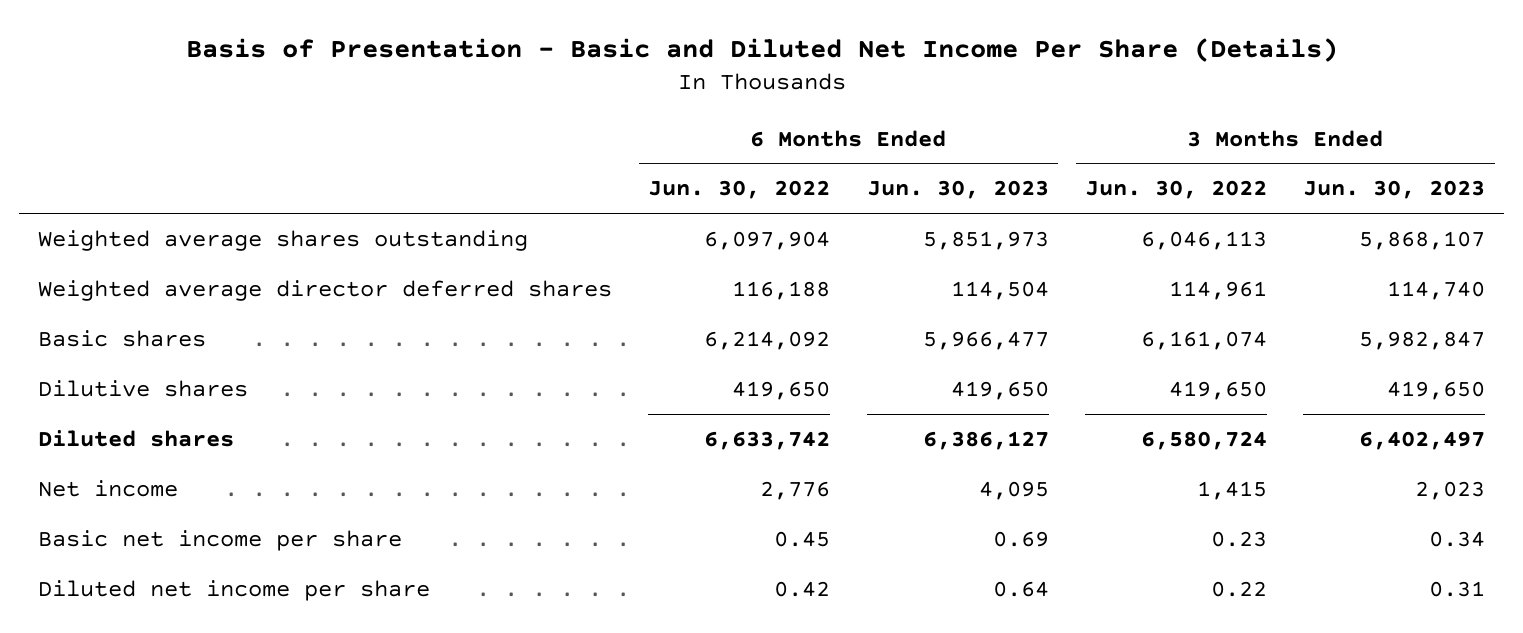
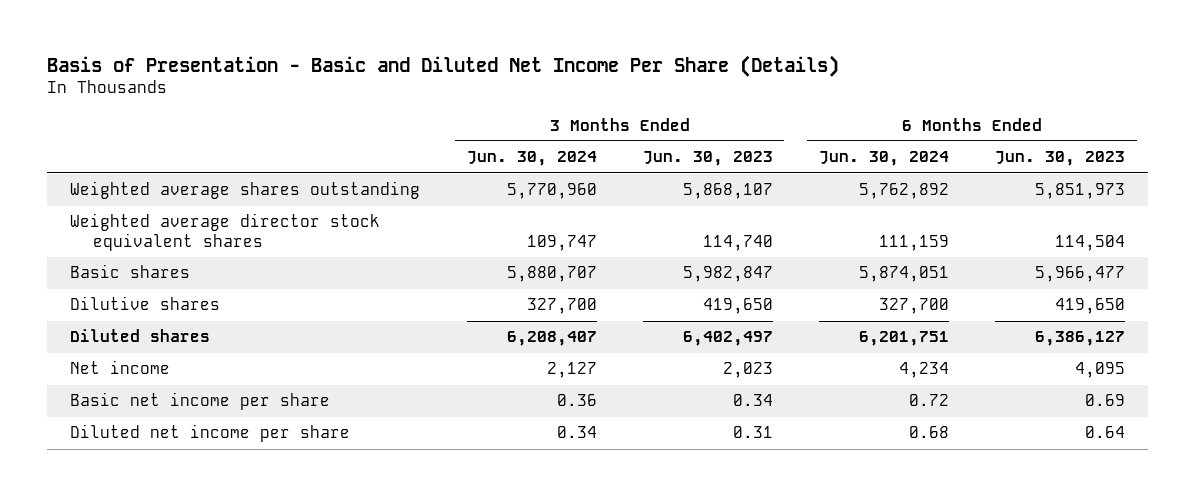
[648,180,831,200] Jun. 30, 2022 -> none
[1084,180,1267,200] Jun. 30, 2022 -> none
none -> [466,151,597,167] Jun. 30, 2024
none -> [818,151,949,167] Jun. 30, 2024
[37,280,612,302] Weighted average director deferred shares -> [70,213,381,251] Weighted average director stock equivalent shares

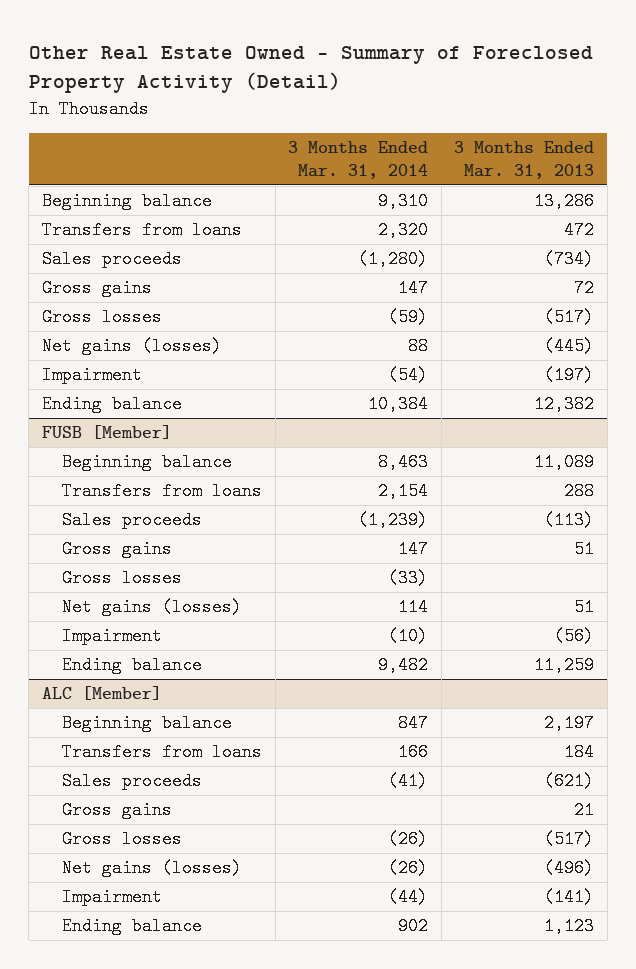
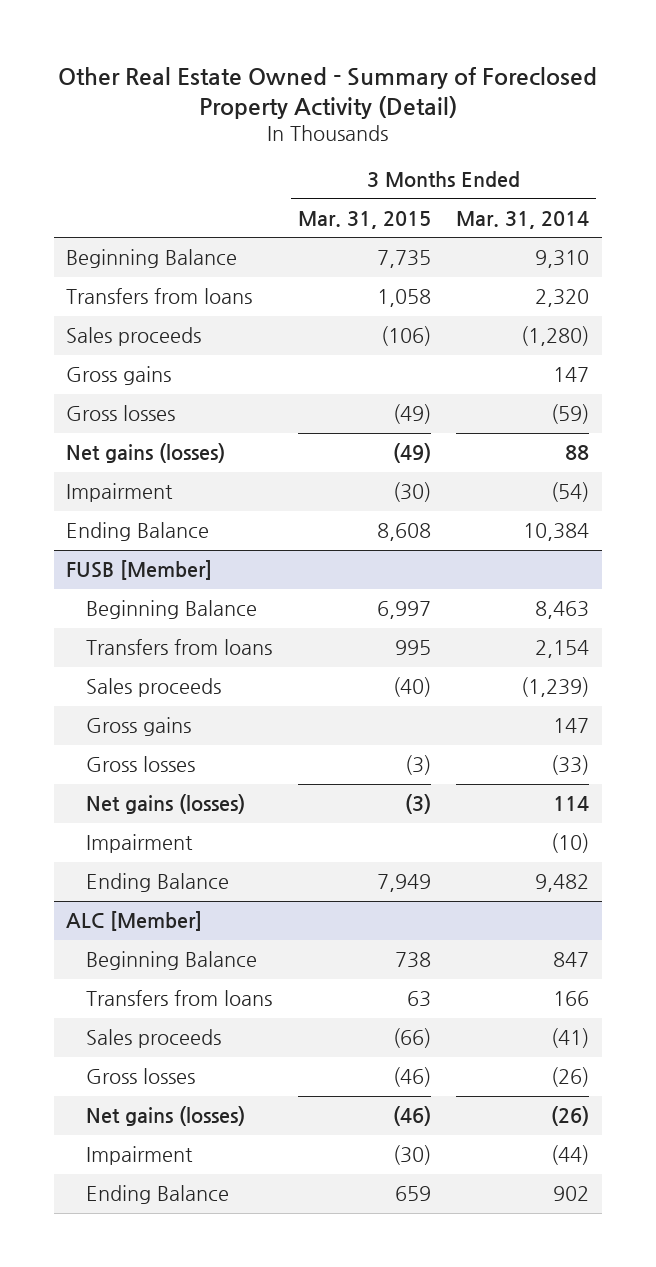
[454,141,595,180] 3 Months Ended Mar. 31, 2013 -> none
none -> [297,210,431,229] Mar. 31, 2015
[41,192,212,211] Beginning balance -> [66,249,238,269] Beginning Balance
[41,395,182,414] Ending balance -> [66,522,210,542] Ending Balance
[62,453,233,472] Beginning balance -> [86,600,258,620] Beginning Balance
[62,656,203,675] Ending balance -> [86,873,230,893] Ending Balance
[62,714,233,733] Beginning balance -> [86,951,258,971] Beginning Balance
[62,801,173,820] Gross gains -> none
[62,917,203,936] Ending balance -> [86,1185,230,1205] Ending Balance

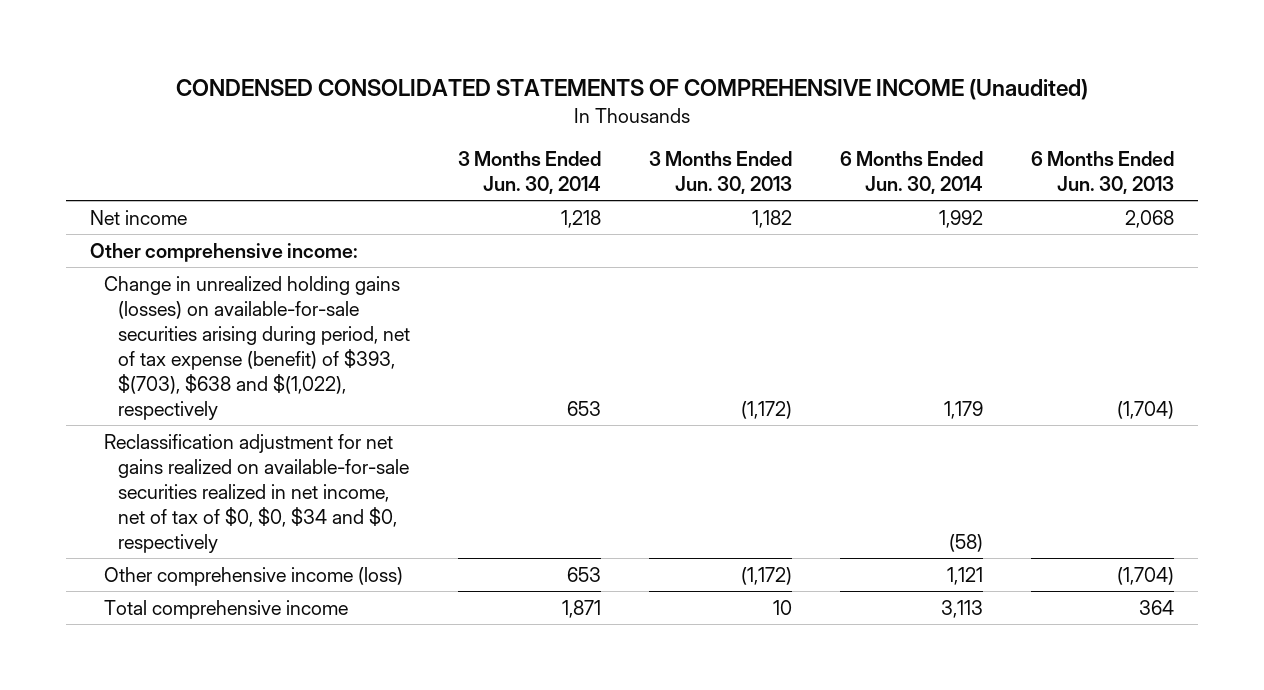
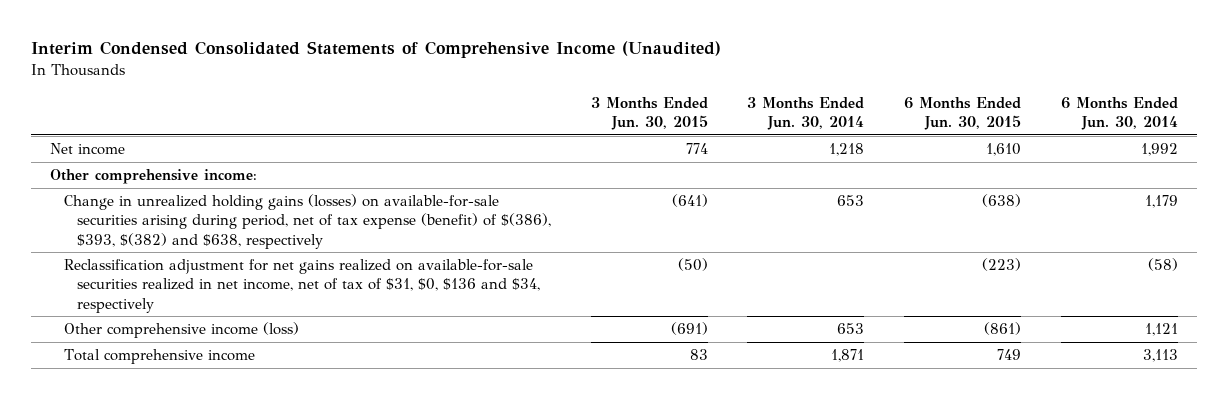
[176,79,1089,101] CONDENSED CONSOLIDATED STATEMENTS OF COMPREHENSIVE INCOME (Unaudited) -> [30,41,721,59] Interim Condensed Consolidated Statements of Comprehensive Income (Unaudited)
[649,150,793,194] 3 Months Ended Jun. 30, 2013 -> none
[1031,150,1175,194] 6 Months Ended Jun. 30, 2013 -> none
none -> [590,97,708,131] 3 Months Ended Jun. 30, 2015
none -> [904,97,1022,131] 6 Months Ended Jun. 30, 2015
[103,275,410,421] Change in unrealized holding gains (losses) on available-for-sale securities arising during period, net of tax expense (benefit) of $393, $(703), $638 and $(1,022), respectively -> [63,194,552,249] Change in unrealized holding gains (losses) on available-for-sale securities arising during period, net of tax expense (benefit) of $(386), $393, $(382) and $638, respectively
[103,433,409,553] Reclassification adjustment for net gains realized on available-for-sale securities realized in net income, net of tax of $0, $0, $34 and $0, respectively -> [63,259,541,313] Reclassification adjustment for net gains realized on available-for-sale securities realized in net income, net of tax of $31, $0, $136 and $34, respectively

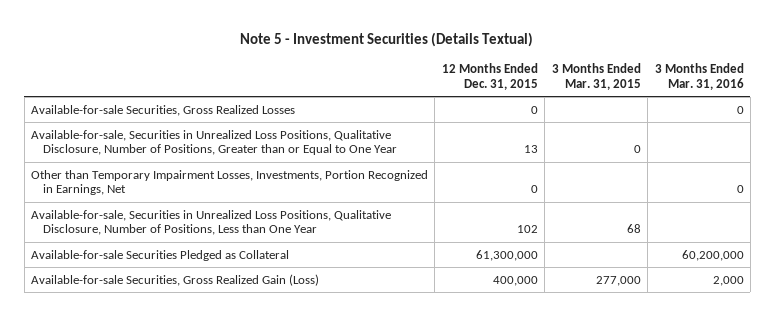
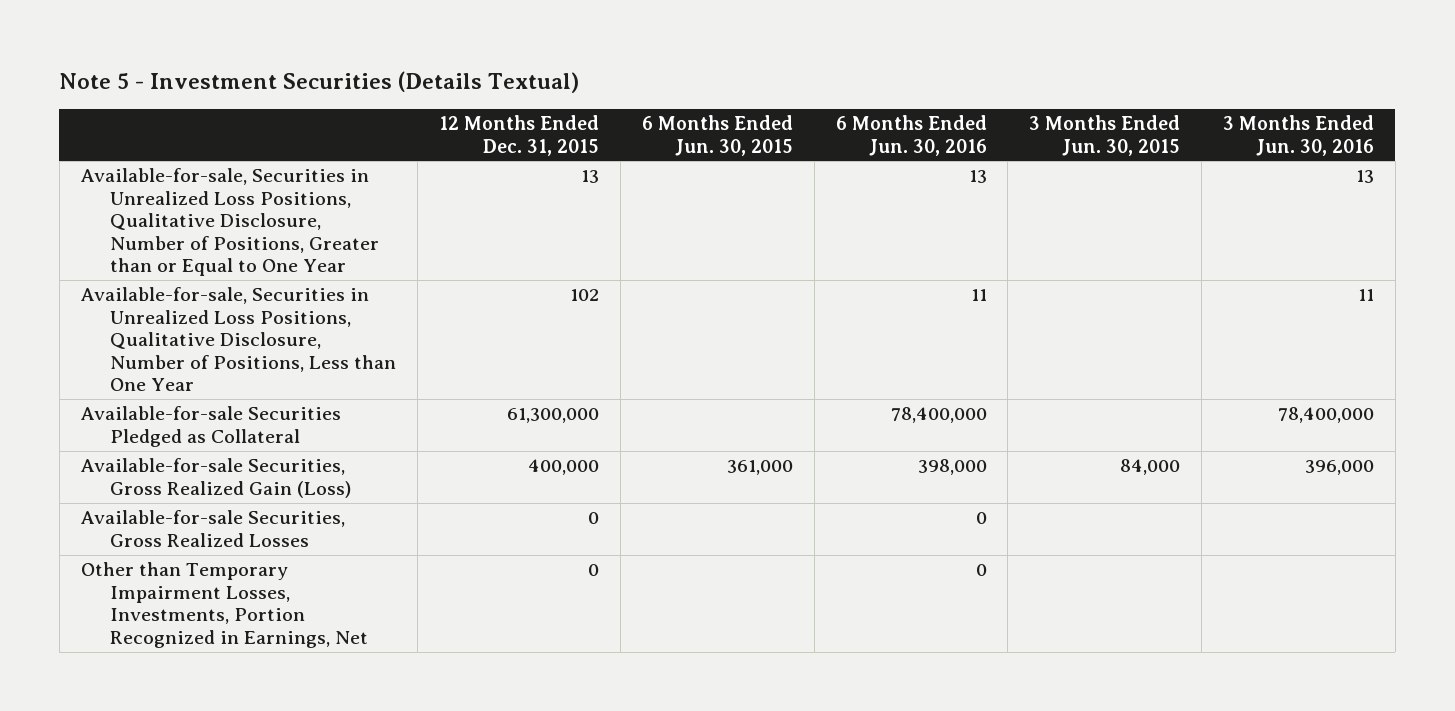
[551,62,641,90] 3 Months Ended Mar. 31, 2015 -> none
[654,62,744,90] 3 Months Ended Mar. 31, 2016 -> none
none -> [641,115,793,156] 6 Months Ended Jun. 30, 2015
none -> [835,115,987,156] 6 Months Ended Jun. 30, 2016
none -> [1029,115,1181,156] 3 Months Ended Jun. 30, 2015
none -> [1222,115,1374,156] 3 Months Ended Jun. 30, 2016
[31,104,296,116] Available-for-sale Securities, Gross Realized Losses -> [80,510,345,547] Available-for-sale Securities, Gross Realized Losses
[31,169,429,196] Other than Temporary Impairment Losses, Investments, Portion Recognized in Earnings, Net -> [80,562,369,648] Other than Temporary Impairment Losses, Investments, Portion Recognized in Earnings, Net

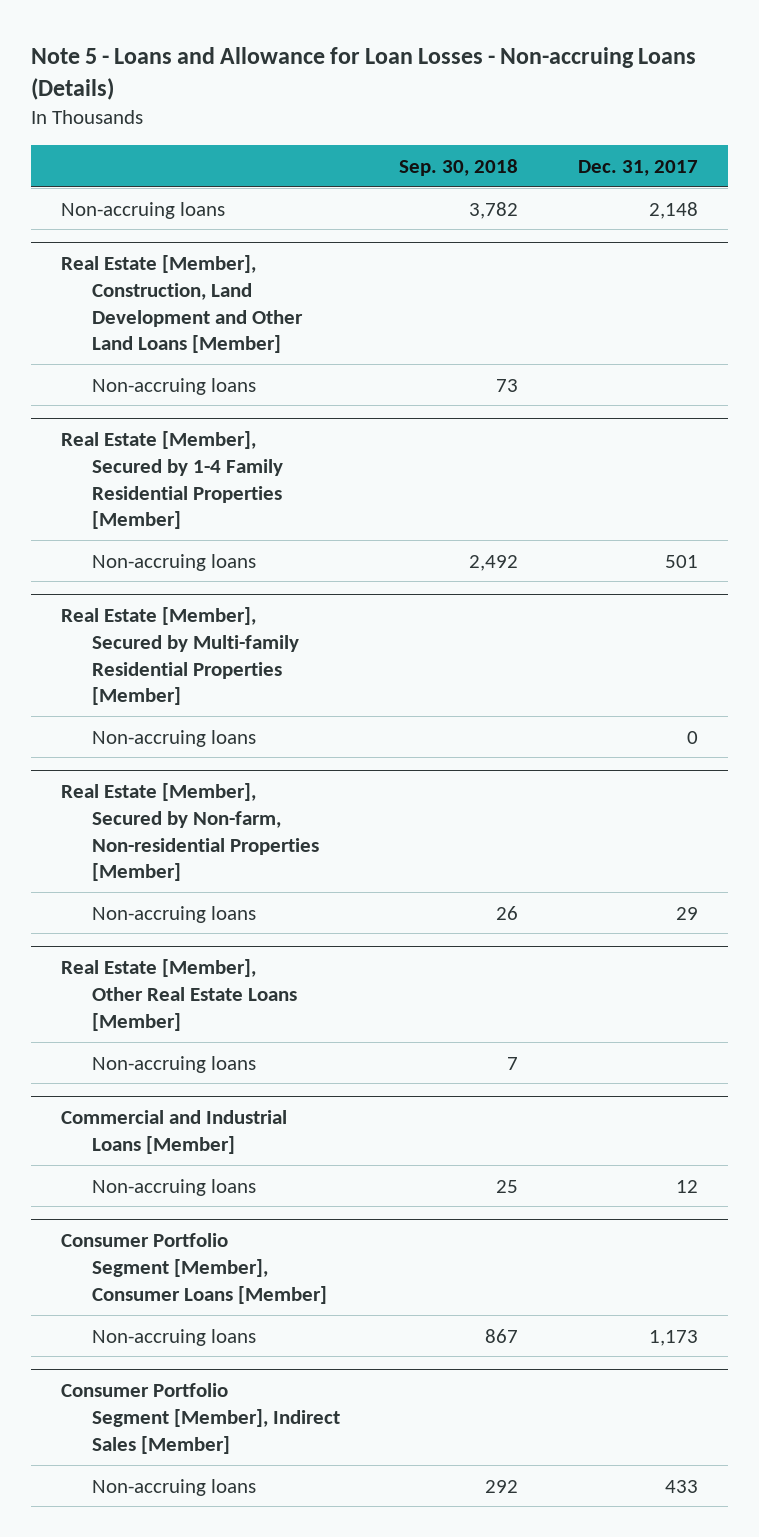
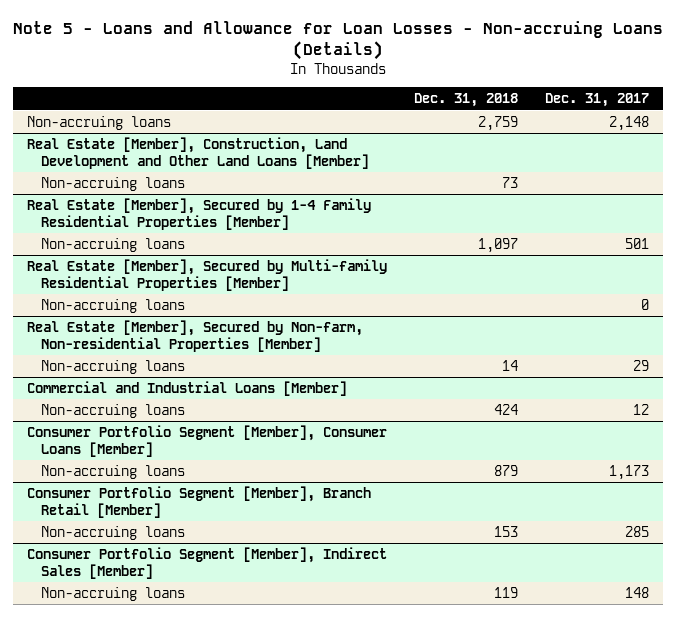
[399,158,519,176] Sep. 30, 2018 -> none
none -> [413,93,518,108] Dec. 31, 2018
[60,958,297,1031] Real Estate [Member], Other Real Estate Loans [Member] -> none
[91,1055,256,1073] Non-accruing loans -> none
none -> [26,485,371,518] Consumer Portfolio Segment [Member], Branch Retail [Member]
none -> [40,525,185,540] Non-accruing loans
[664,1479,698,1493] 433 -> [625,586,650,598] 148

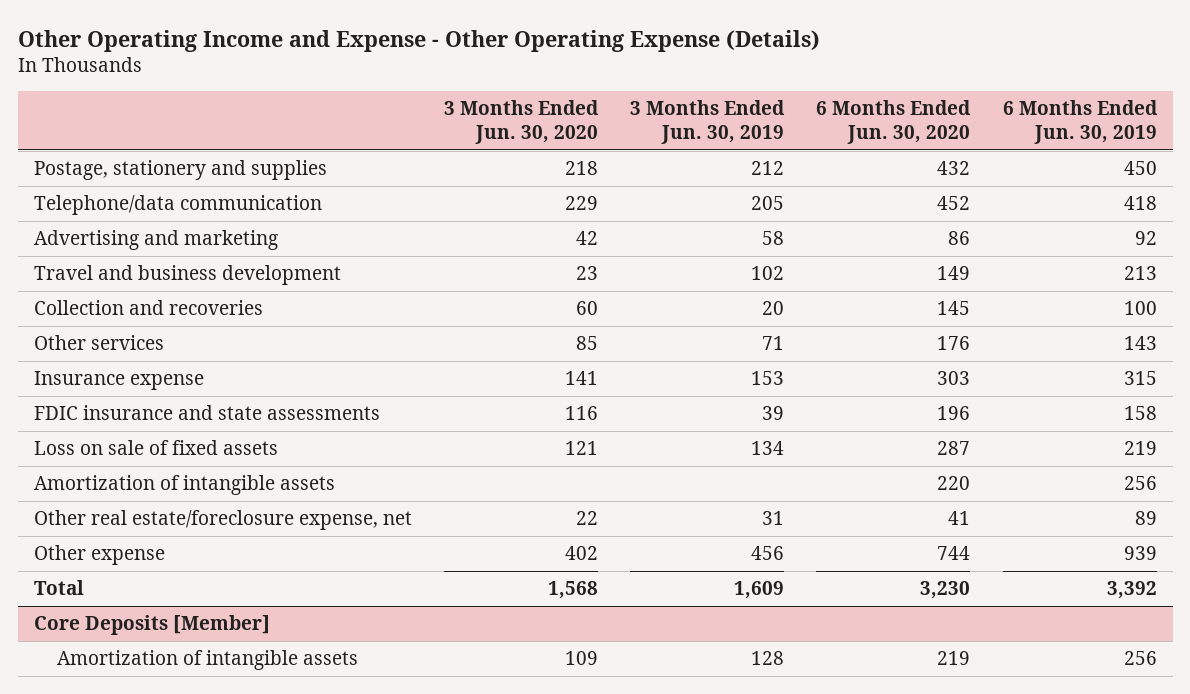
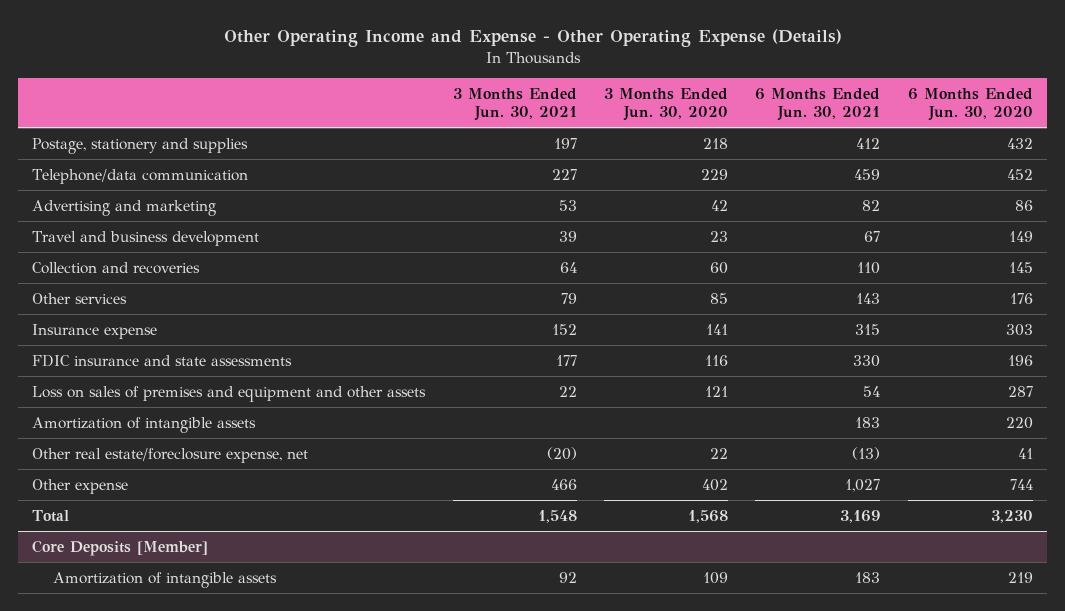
[630,100,786,144] 3 Months Ended Jun. 30, 2019 -> none
[1002,100,1158,144] 6 Months Ended Jun. 30, 2019 -> none
none -> [452,87,577,122] 3 Months Ended Jun. 30, 2021
none -> [755,87,881,122] 6 Months Ended Jun. 30, 2021
[33,440,278,456] Loss on sale of fixed assets -> [32,385,427,402] Loss on sales of premises and equipment and other assets

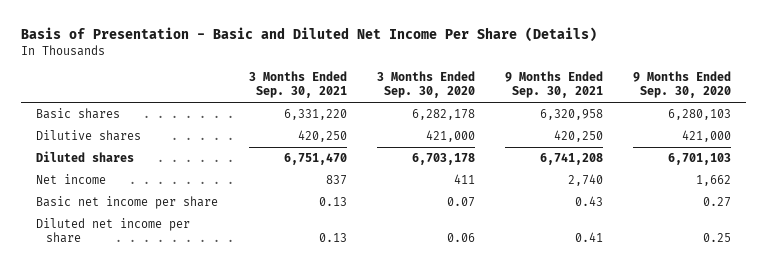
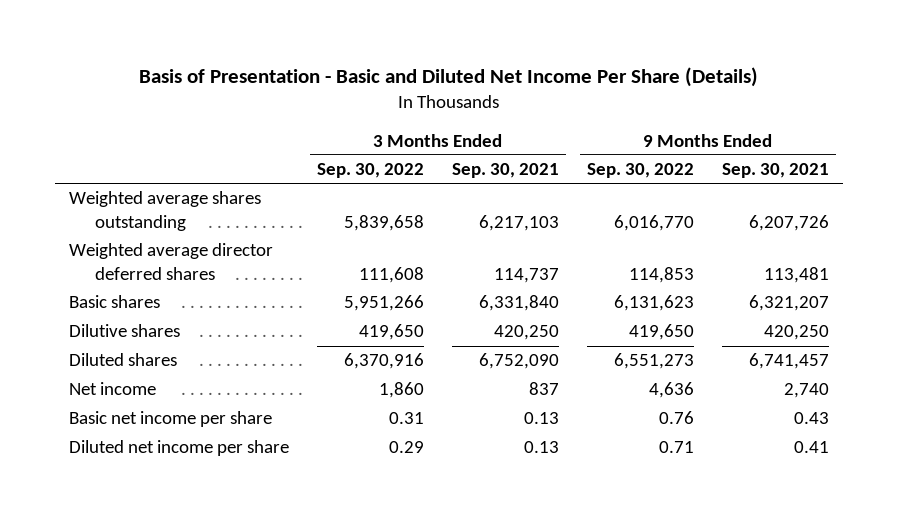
[376,71,475,99] 3 Months Ended Sep. 30, 2020 -> none
[633,71,732,99] 9 Months Ended Sep. 30, 2020 -> none
none -> [316,163,424,179] Sep. 30, 2022
none -> [586,163,694,179] Sep. 30, 2022
none -> [68,191,261,231] Weighted average shares outstanding
none -> [68,243,273,280] Weighted average director deferred shares
[283,109,347,121] 6,331,220 -> [478,295,559,312] 6,331,840
[540,109,604,121] 6,320,958 -> [748,295,829,312] 6,321,207
[283,153,347,166] 6,751,470 -> [478,353,559,370] 6,752,090
[540,153,604,166] 6,741,208 -> [748,353,829,370] 6,741,457

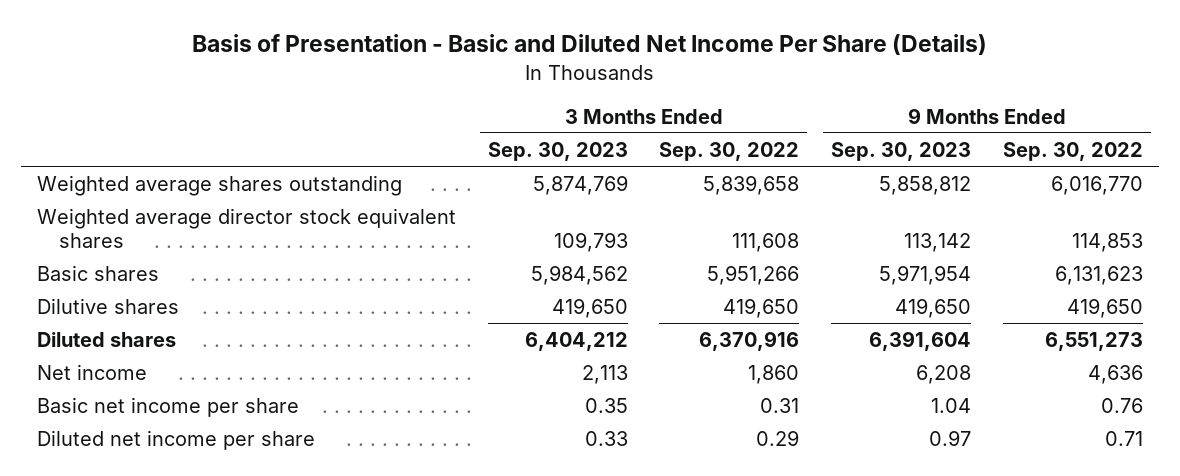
[451,163,559,179] Sep. 30, 2021 -> none
[721,163,829,179] Sep. 30, 2021 -> none
none -> [487,141,628,161] Sep. 30, 2023
none -> [831,141,972,161] Sep. 30, 2023
[68,243,273,280] Weighted average director deferred shares -> [36,207,456,248] Weighted average director stock equivalent shares

